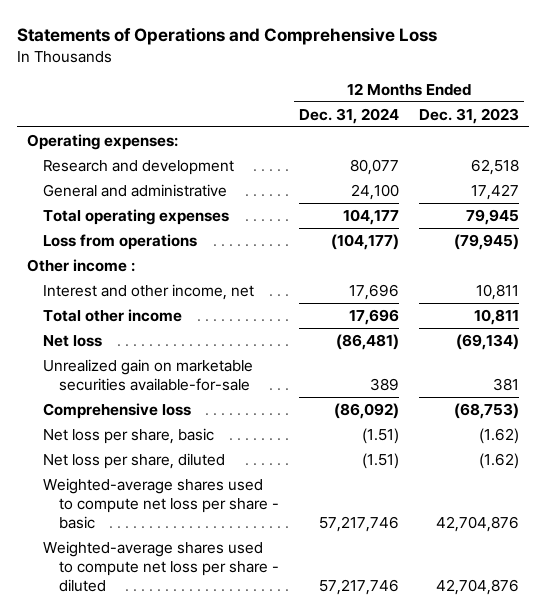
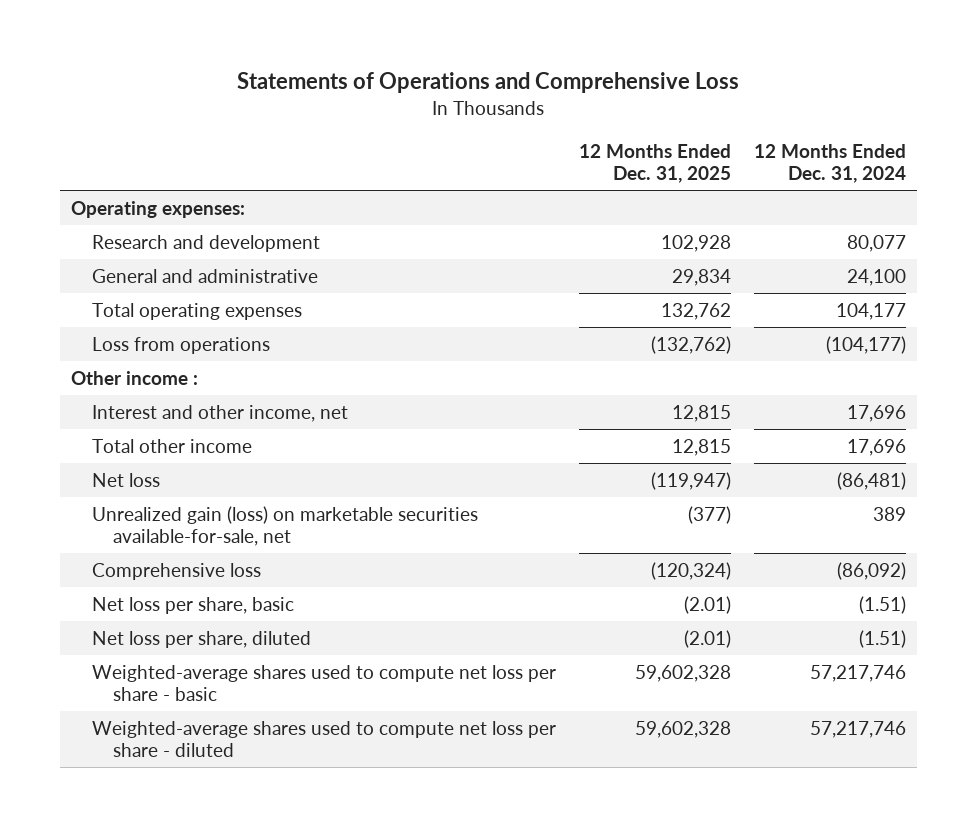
[419,107,520,124] Dec. 31, 2023 -> none
none -> [578,143,731,183] 12 Months Ended Dec. 31, 2025
[43,358,254,392] Unrealized gain on marketable securities available-for-sale -> [92,506,479,547] Unrealized gain (loss) on marketable securities available-for-sale, net

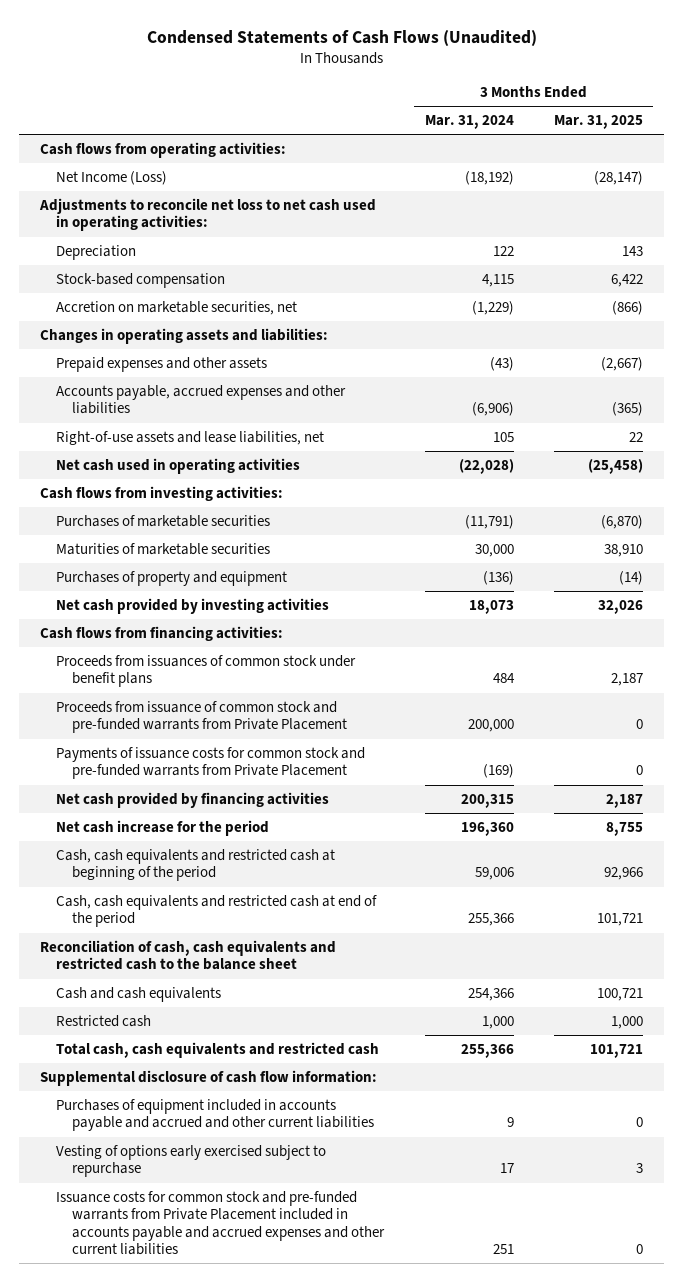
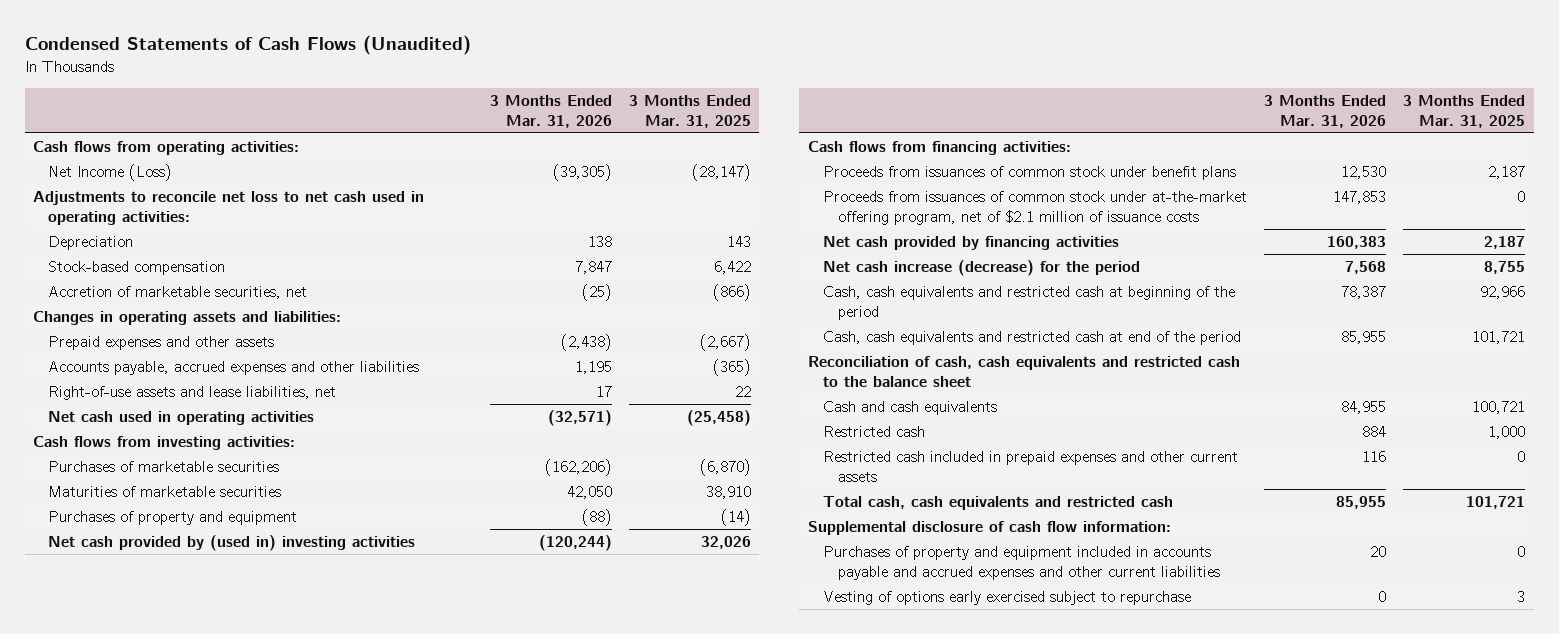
[424,115,514,130] Mar. 31, 2024 -> none
none -> [489,95,612,128] 3 Months Ended Mar. 31, 2026
[55,300,297,315] Accretion on marketable securities, net -> [48,286,308,300] Accretion of marketable securities, net
[55,597,329,614] Net cash provided by investing activities -> [48,535,416,552] Net cash provided by (used in) investing activities
[55,700,347,734] Proceeds from issuance of common stock and pre-funded warrants from Private Placement -> none
[55,746,365,780] Payments of issuance costs for common stock and pre-funded warrants from Private Placement -> none
none -> [823,191,1248,225] Proceeds from issuances of common stock under at-the-market offering program, net of $2.1 million of issuance costs
[55,819,269,836] Net cash increase for the period -> [823,260,1141,277] Net cash increase (decrease) for the period
none -> [823,451,1239,482] Restricted cash included in prepaid expenses and other current assets
[55,1098,374,1132] Purchases of equipment included in accounts payable and accrued and other current liabilities -> [823,546,1220,580] Purchases of property and equipment included in accounts payable and accrued expenses and other current liabilities
[55,1190,385,1256] Issuance costs for common stock and pre-funded warrants from Private Placement included in accounts payable and accrued expenses and other current liabilities -> none

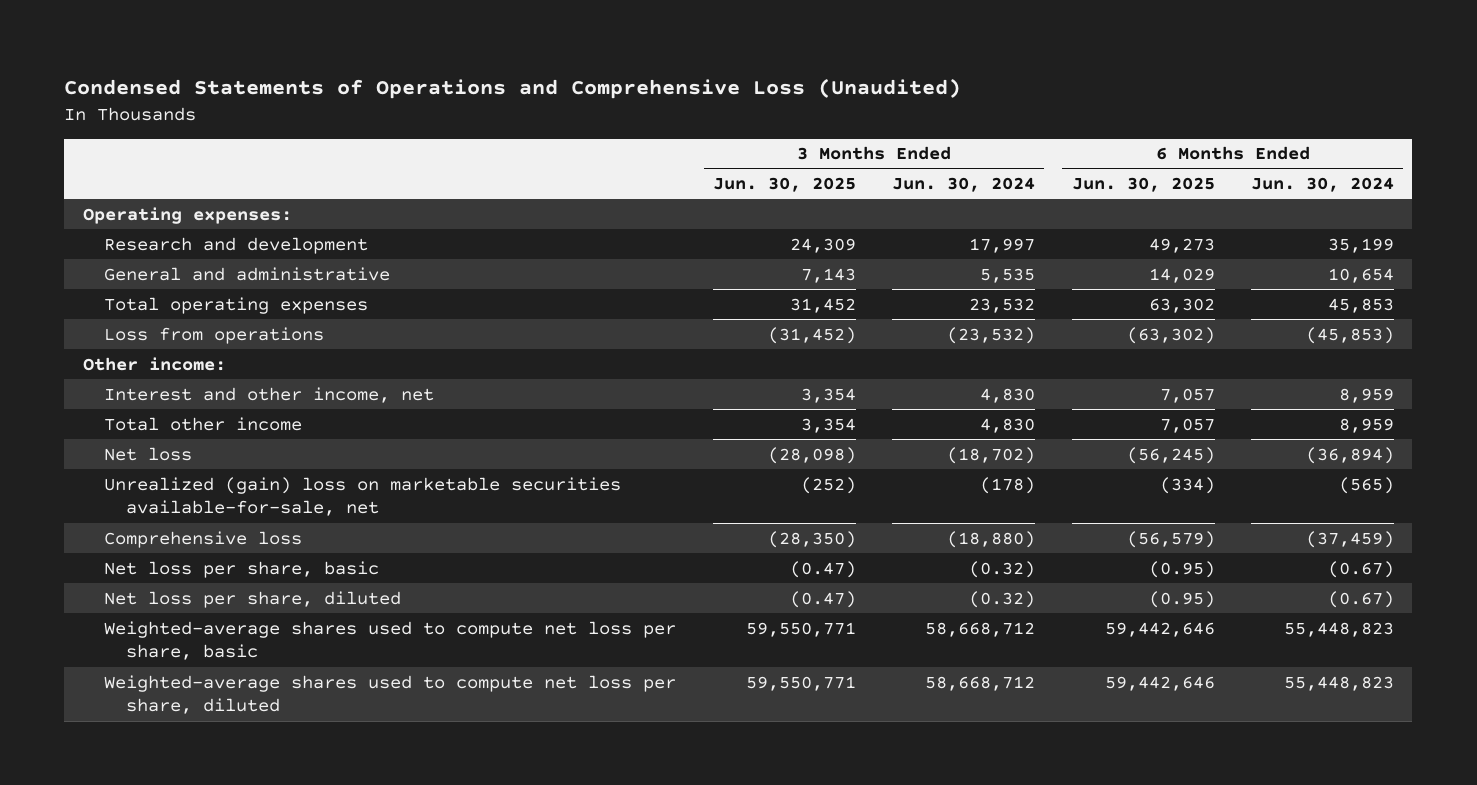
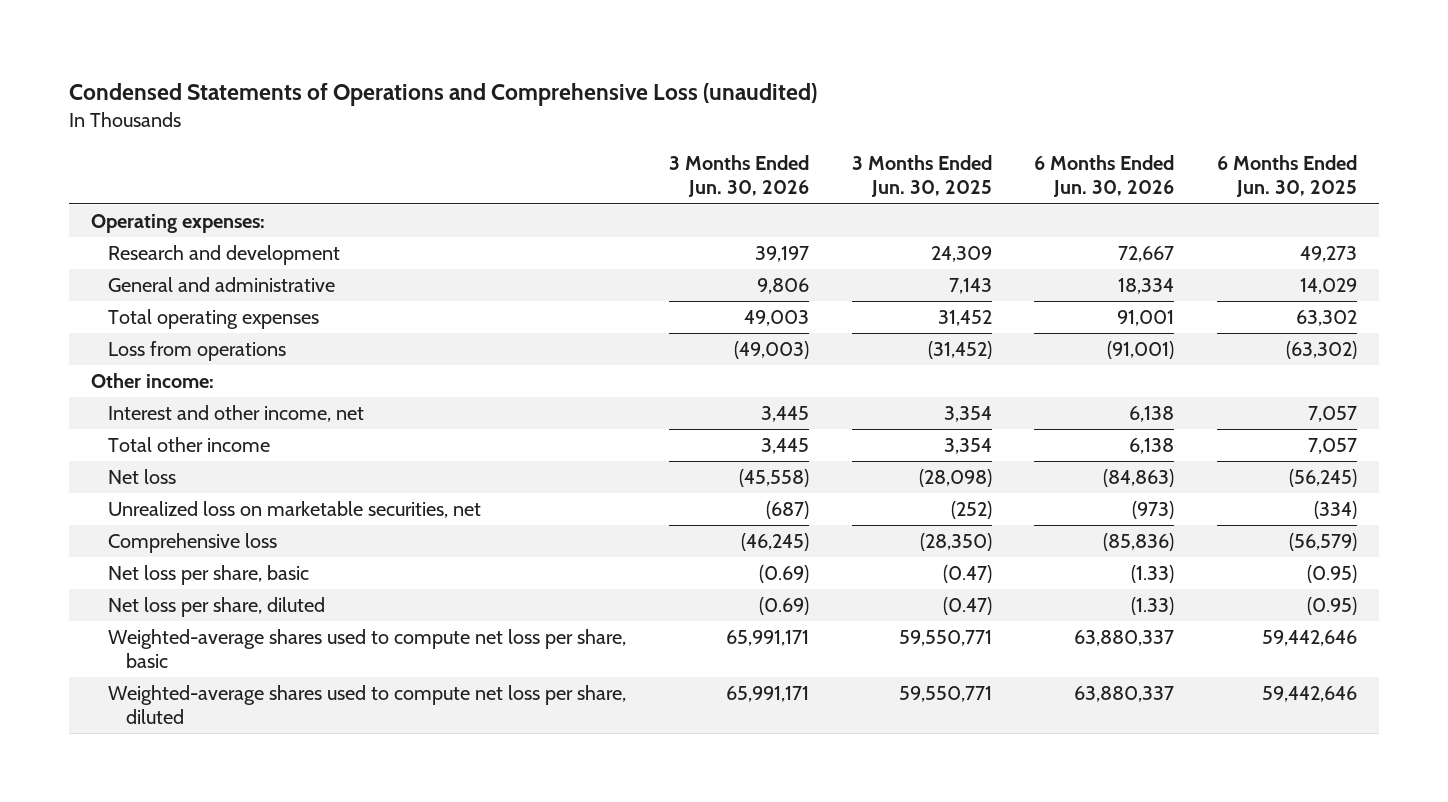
[64,77,962,99] Condensed Statements of Operations and Comprehensive Loss (Unaudited) -> [69,83,818,107] Condensed Statements of Operations and Comprehensive Loss (unaudited)
[892,177,1036,193] Jun. 30, 2024 -> none
[1251,177,1395,193] Jun. 30, 2024 -> none
none -> [668,155,809,198] 3 Months Ended Jun. 30, 2026
none -> [1034,155,1175,198] 6 Months Ended Jun. 30, 2026
[104,476,622,517] Unrealized (gain) loss on marketable securities available-for-sale, net -> [108,501,482,519] Unrealized loss on marketable securities, net

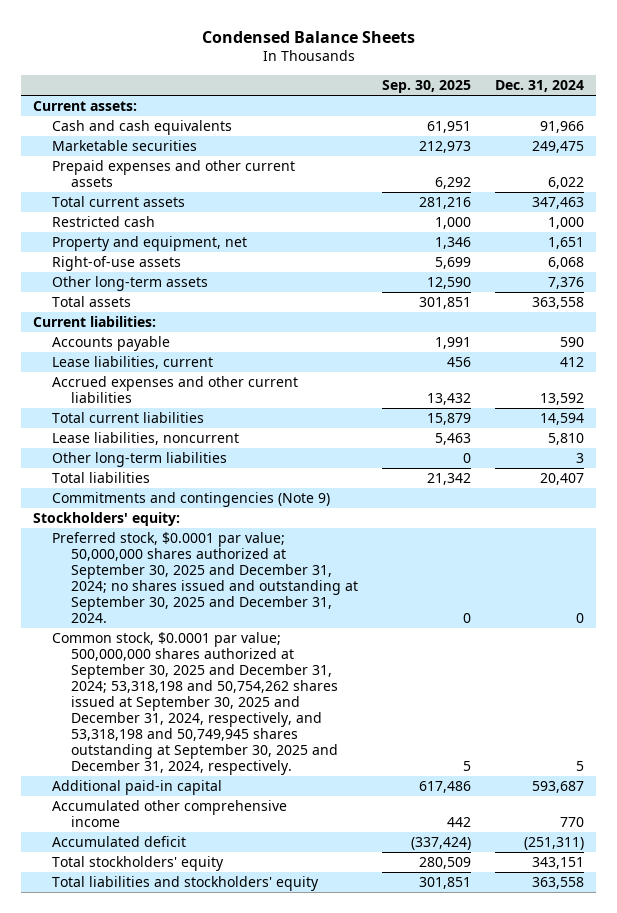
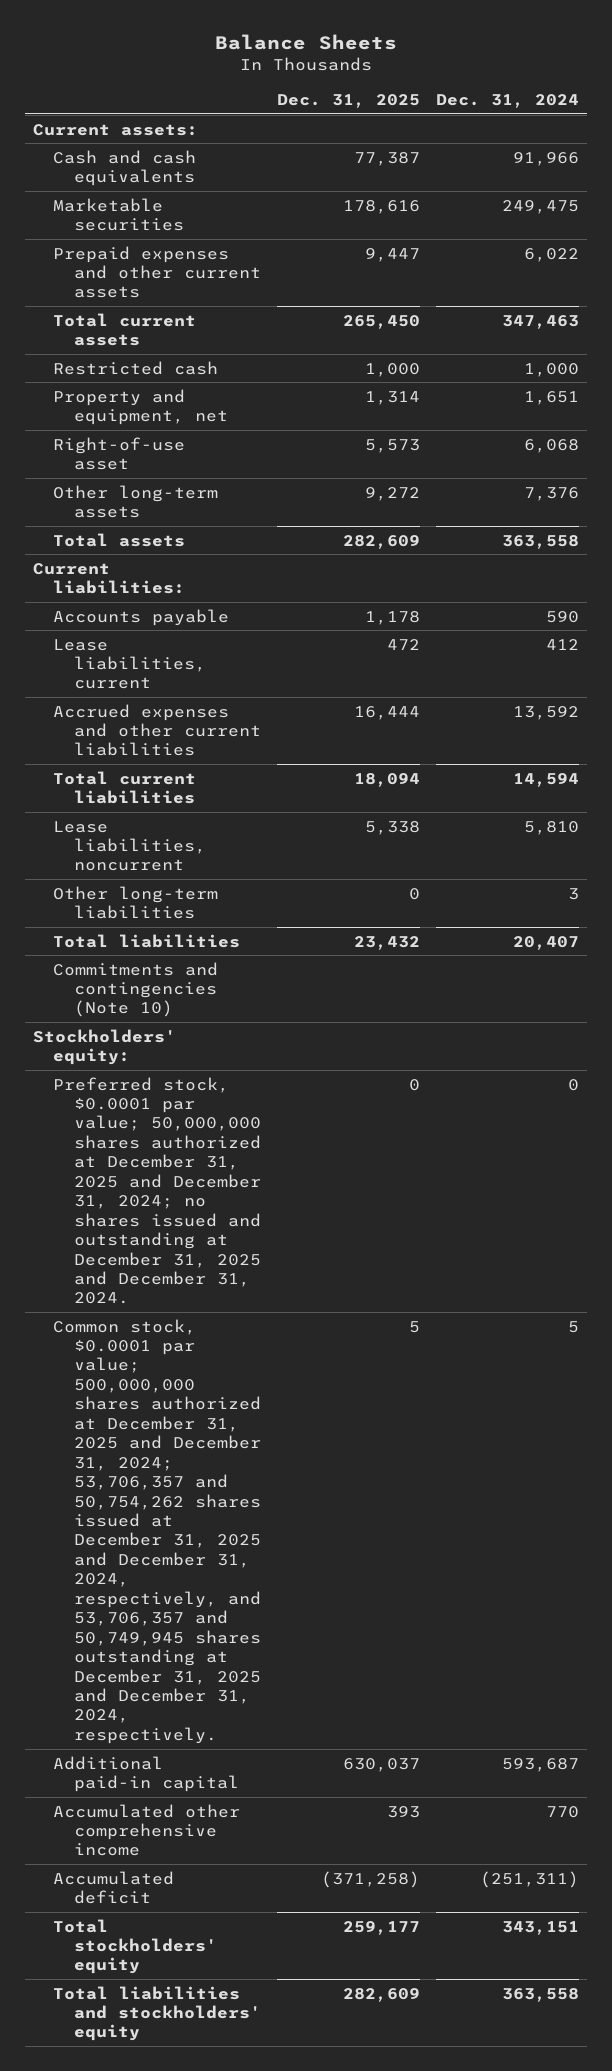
[201,30,415,43] Condensed Balance Sheets -> [215,34,398,51] Balance Sheets
[382,80,472,94] Sep. 30, 2025 -> none
none -> [277,94,421,109] Dec. 31, 2025
[52,256,182,272] Right-of-use assets -> [53,436,186,471] Right-of-use asset
[52,492,331,508] Commitments and contingencies (Note 9) -> [53,961,219,1018] Commitments and contingencies (Note 10)
[52,532,359,624] Preferred stock, $0.0001 par value; 50,000,000 shares authorized at September 30, 2025 and December 31, 2024; no shares issued and outstanding at September 30, 2025 and December 31, 2024. -> [53,1076,261,1305] Preferred stock, $0.0001 par value; 50,000,000 shares authorized at December 31, 2025 and December 31, 2024; no shares issued and outstanding at December 31, 2025 and December 31, 2024.
[52,632,339,776] Common stock, $0.0001 par value; 500,000,000 shares authorized at September 30, 2025 and December 31, 2024; 53,318,198 and 50,754,262 shares issued at September 30, 2025 and December 31, 2024, respectively, and 53,318,198 and 50,749,945 shares outstanding at September 30, 2025 and December 31, 2024, respectively. -> [53,1318,261,1744] Common stock, $0.0001 par value; 500,000,000 shares authorized at December 31, 2025 and December 31, 2024; 53,706,357 and 50,754,262 shares issued at December 31, 2025 and December 31, 2024, respectively, and 53,706,357 and 50,749,945 shares outstanding at December 31, 2025 and December 31, 2024, respectively.

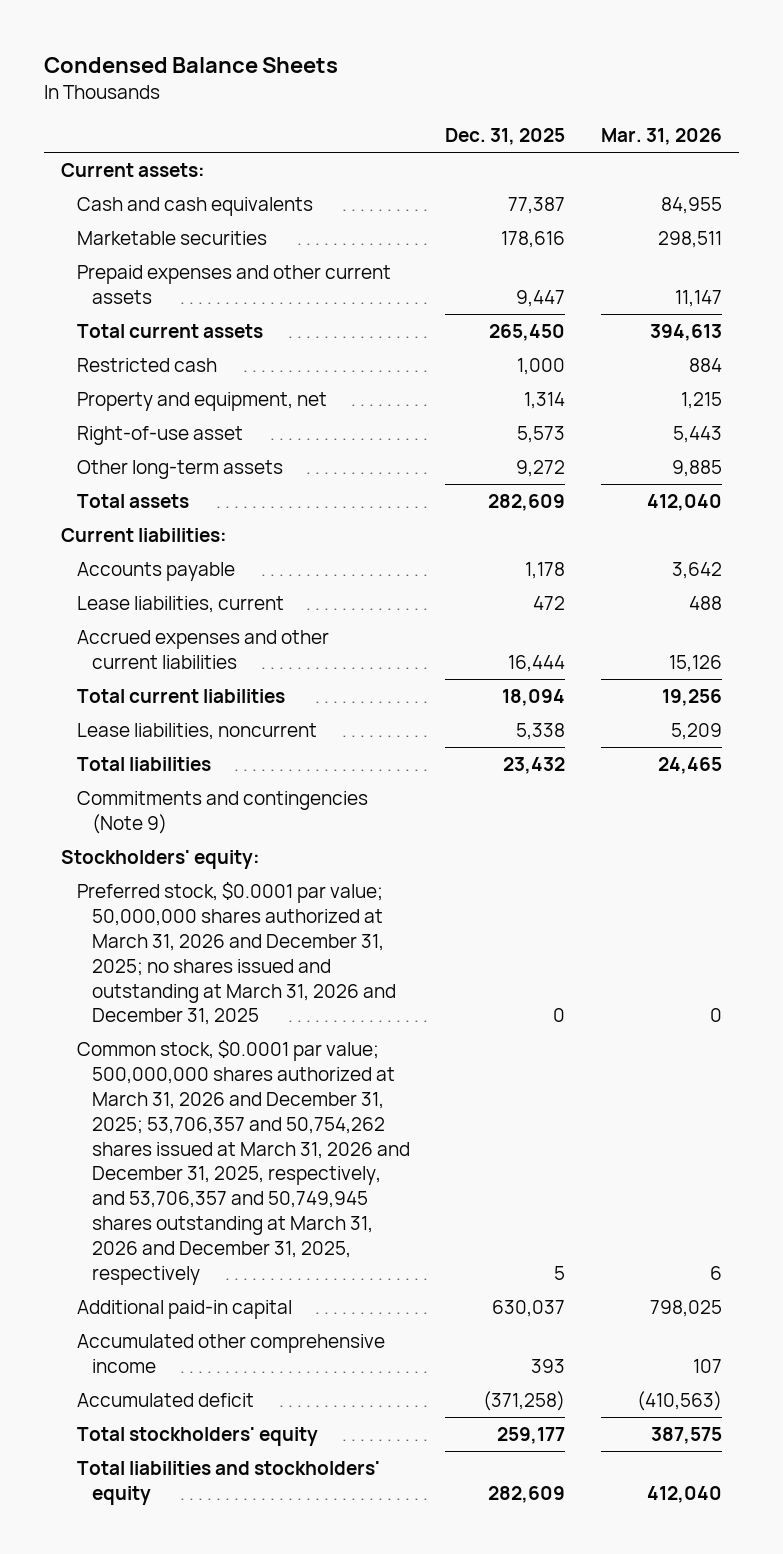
[215,34,398,51] Balance Sheets -> [43,57,338,74] Condensed Balance Sheets
[436,94,580,109] Dec. 31, 2024 -> none
none -> [600,128,722,146] Mar. 31, 2026
[53,885,219,920] Other long-term liabilities -> none
[53,961,219,1018] Commitments and contingencies (Note 10) -> [76,790,368,834] Commitments and contingencies (Note 9)
[53,1076,261,1305] Preferred stock, $0.0001 par value; 50,000,000 shares authorized at December 31, 2025 and December 31, 2024; no shares issued and outstanding at December 31, 2025 and December 31, 2024. -> [76,881,397,1026] Preferred stock, $0.0001 par value; 50,000,000 shares authorized at March 31, 2026 and December 31, 2025; no shares issued and outstanding at March 31, 2026 and December 31, 2025
[53,1318,261,1744] Common stock, $0.0001 par value; 500,000,000 shares authorized at December 31, 2025 and December 31, 2024; 53,706,357 and 50,754,262 shares issued at December 31, 2025 and December 31, 2024, respectively, and 53,706,357 and 50,749,945 shares outstanding at December 31, 2025 and December 31, 2024, respectively. -> [76,1039,411,1286] Common stock, $0.0001 par value; 500,000,000 shares authorized at March 31, 2026 and December 31, 2025; 53,706,357 and 50,754,262 shares issued at March 31, 2026 and December 31, 2025, respectively, and 53,706,357 and 50,749,945 shares outstanding at March 31, 2026 and December 31, 2025, respectively

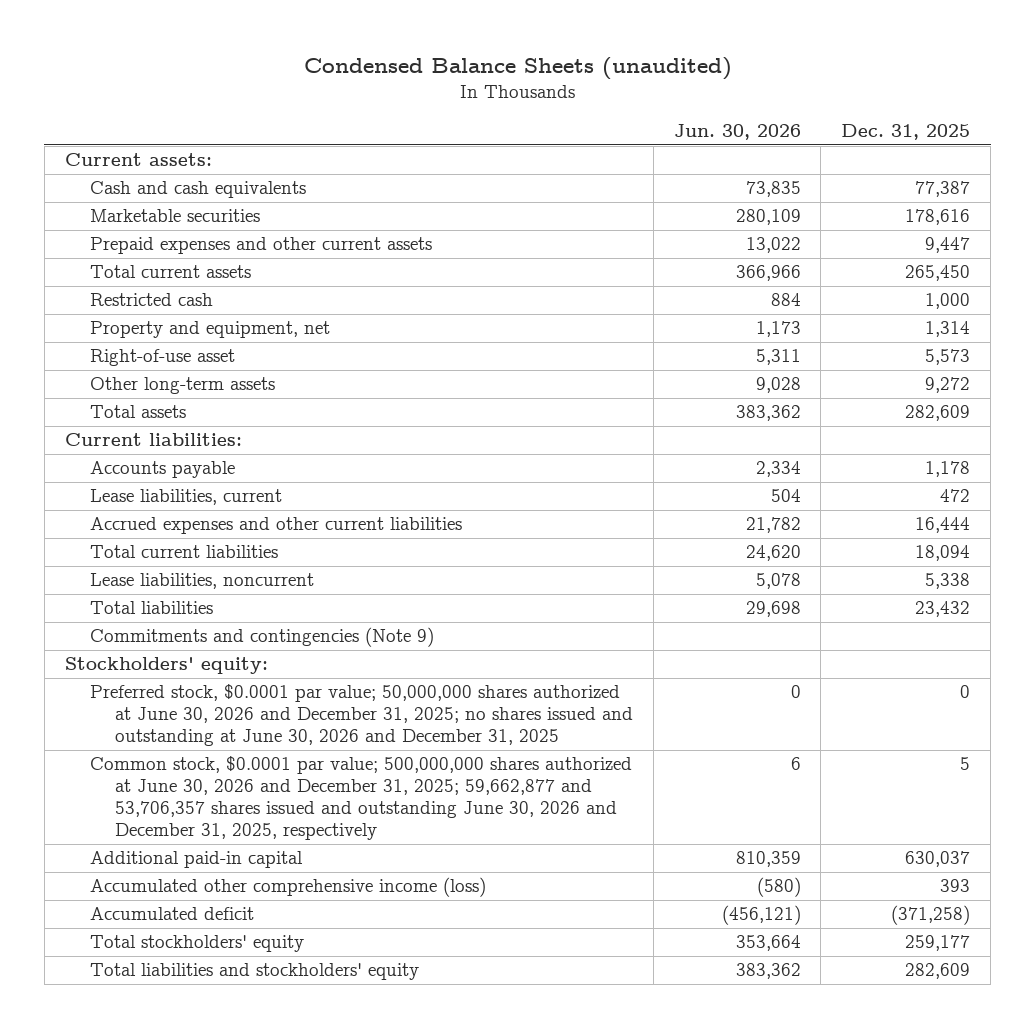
[43,57,338,74] Condensed Balance Sheets -> [303,57,732,81] Condensed Balance Sheets (unaudited)
[600,128,722,146] Mar. 31, 2026 -> none
none -> [673,124,801,141] Jun. 30, 2026
[76,881,397,1026] Preferred stock, $0.0001 par value; 50,000,000 shares authorized at March 31, 2026 and December 31, 2025; no shares issued and outstanding at March 31, 2026 and December 31, 2025 -> [89,684,633,747] Preferred stock, $0.0001 par value; 50,000,000 shares authorized at June 30, 2026 and December 31, 2025; no shares issued and outstanding at June 30, 2026 and December 31, 2025
[76,1039,411,1286] Common stock, $0.0001 par value; 500,000,000 shares authorized at March 31, 2026 and December 31, 2025; 53,706,357 and 50,754,262 shares issued at March 31, 2026 and December 31, 2025, respectively, and 53,706,357 and 50,749,945 shares outstanding at March 31, 2026 and December 31, 2025, respectively -> [89,756,632,841] Common stock, $0.0001 par value; 500,000,000 shares authorized at June 30, 2026 and December 31, 2025; 59,662,877 and 53,706,357 shares issued and outstanding June 30, 2026 and December 31, 2025, respectively
[76,1333,385,1373] Accumulated other comprehensive income -> [89,877,486,898] Accumulated other comprehensive income (loss)

